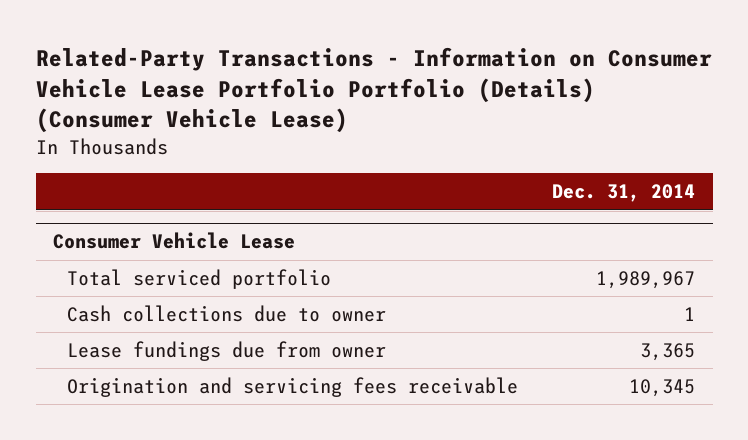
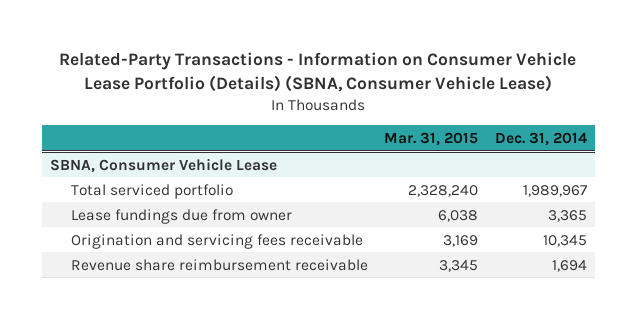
[35,47,712,134] Related-Party Transactions - Information on Consumer Vehicle Lease Portfolio Portfolio (Details) (Consumer Vehicle Lease) -> [59,52,577,93] Related-Party Transactions - Information on Consumer Vehicle Lease Portfolio (Details) (SBNA, Consumer Vehicle Lease)
none -> [384,131,479,146] Mar. 31, 2015
[52,232,295,250] Consumer Vehicle Lease -> [49,157,277,173] SBNA, Consumer Vehicle Lease
[66,305,386,323] Cash collections due to owner -> none
none -> [70,258,368,271] Revenue share reimbursement receivable

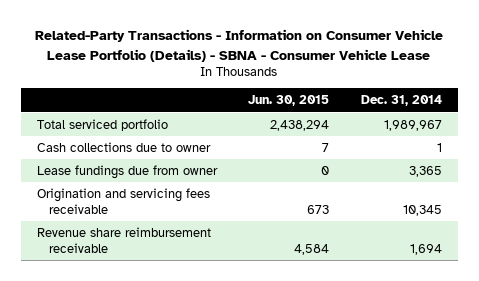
[59,52,577,93] Related-Party Transactions - Information on Consumer Vehicle Lease Portfolio (Details) (SBNA, Consumer Vehicle Lease) -> [35,29,444,62] Related-Party Transactions - Information on Consumer Vehicle Lease Portfolio (Details) - SBNA - Consumer Vehicle Lease
[384,131,479,146] Mar. 31, 2015 -> none
none -> [248,95,330,107] Jun. 30, 2015
[49,157,277,173] SBNA, Consumer Vehicle Lease -> none
none -> [37,141,212,152] Cash collections due to owner

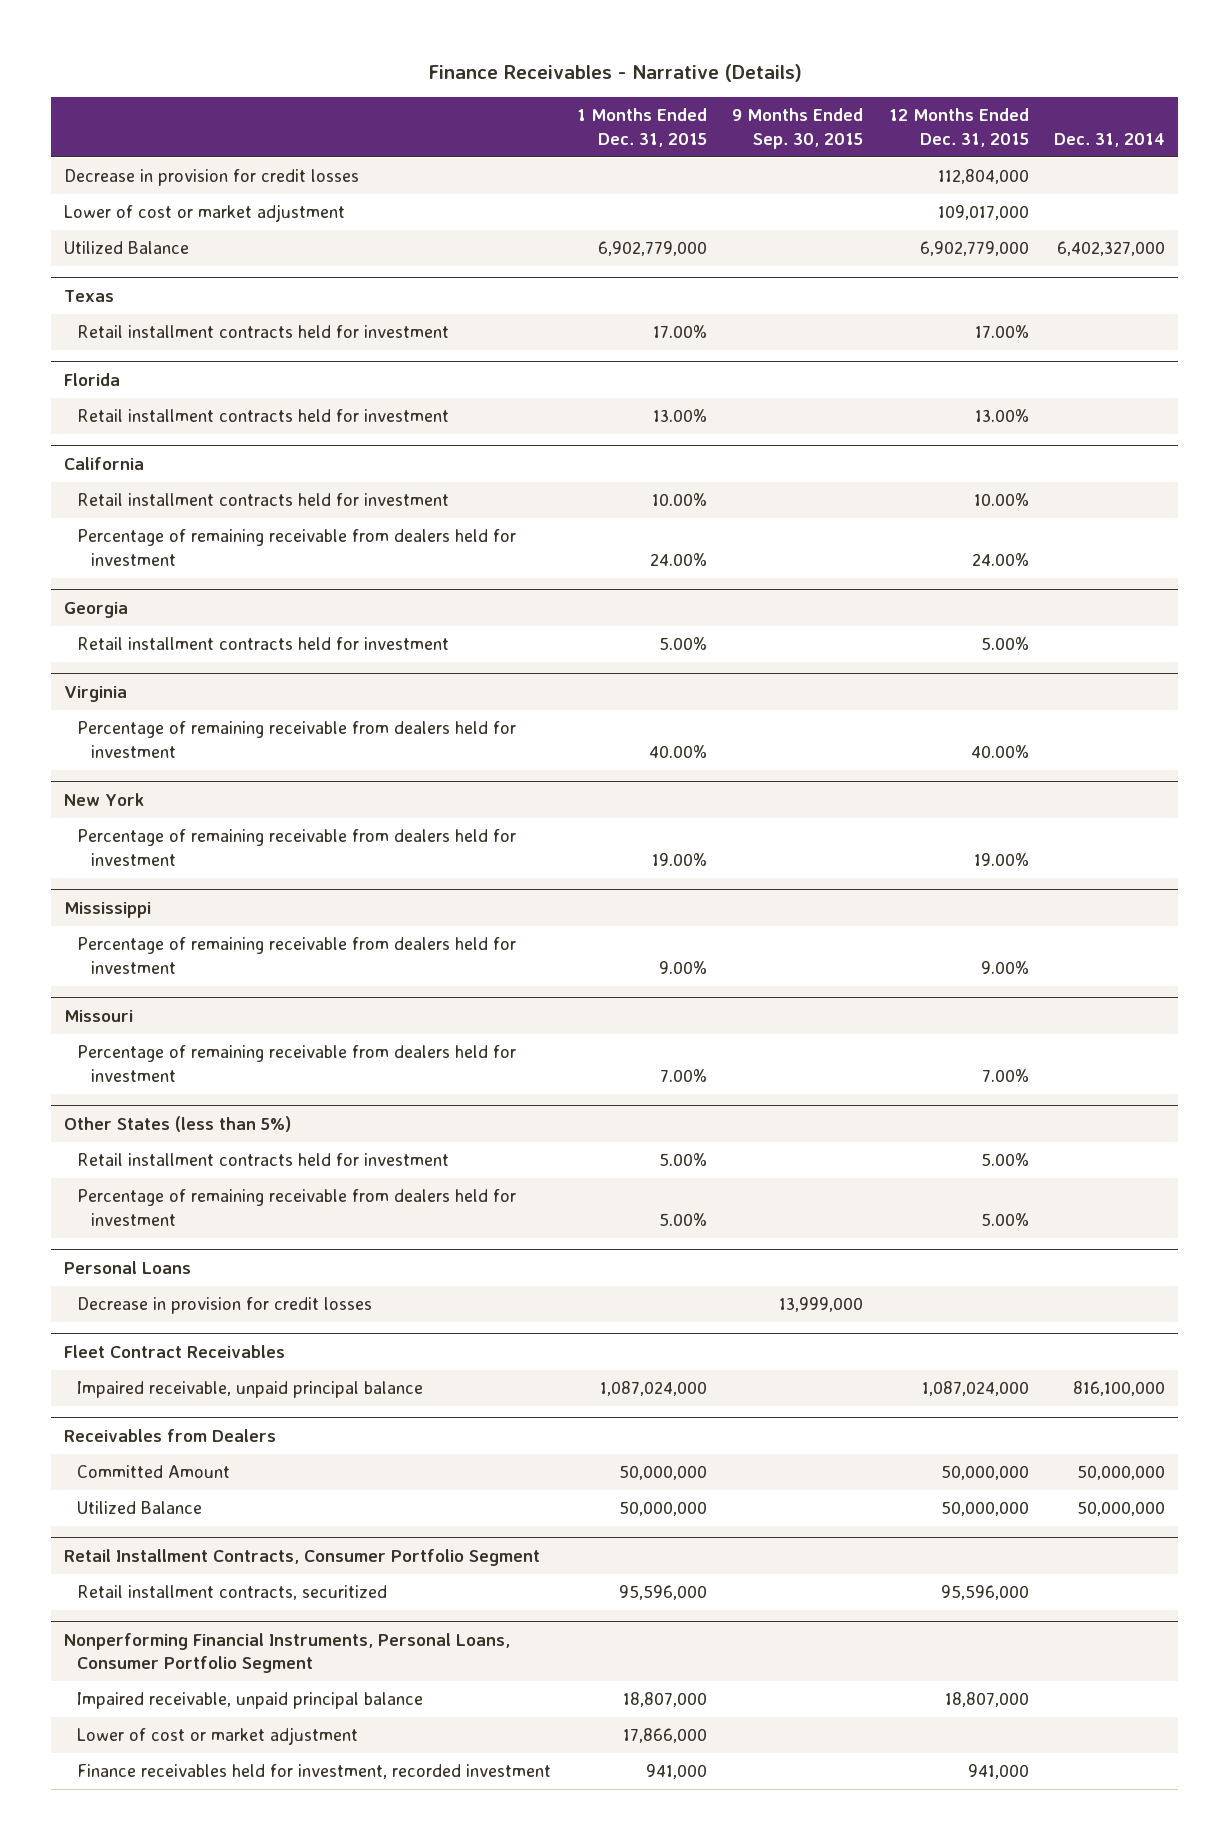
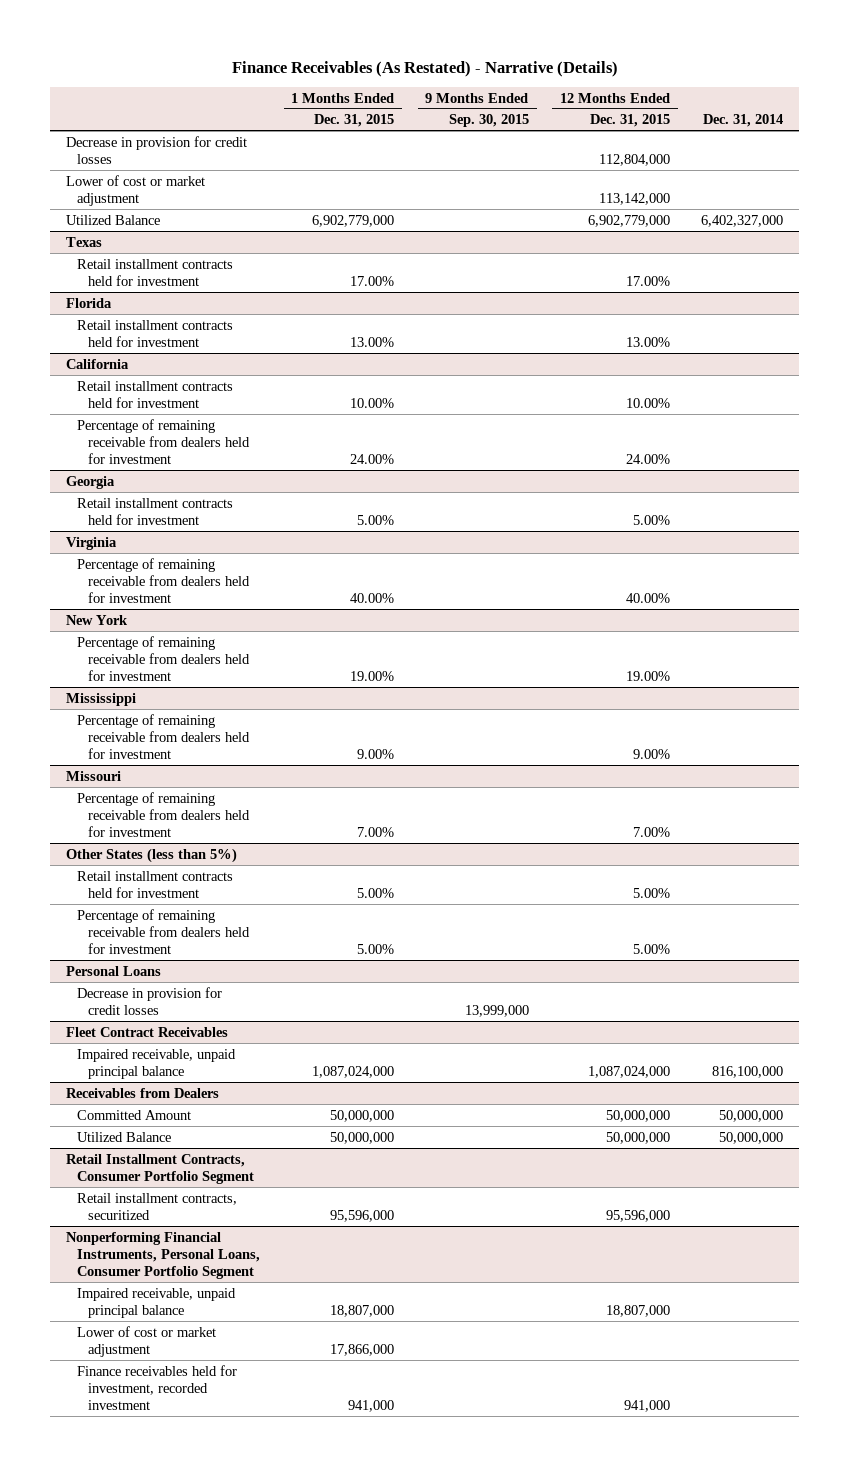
[427,64,802,83] Finance Receivables - Narrative (Details) -> [231,60,618,77] Finance Receivables (As Restated) - Narrative (Details)
[937,205,1029,221] 109,017,000 -> [599,192,671,205] 113,142,000

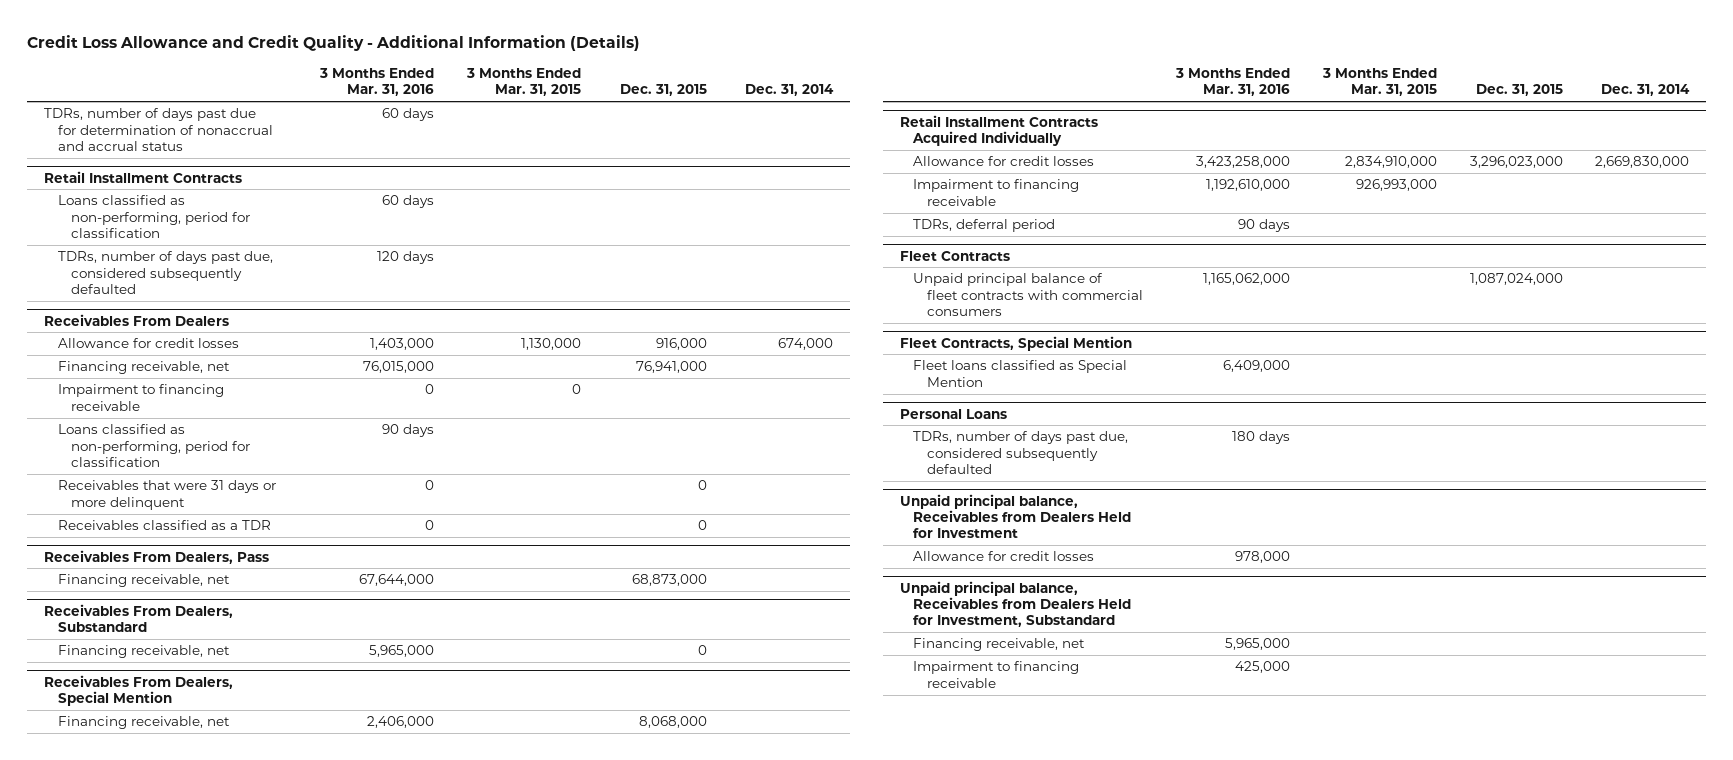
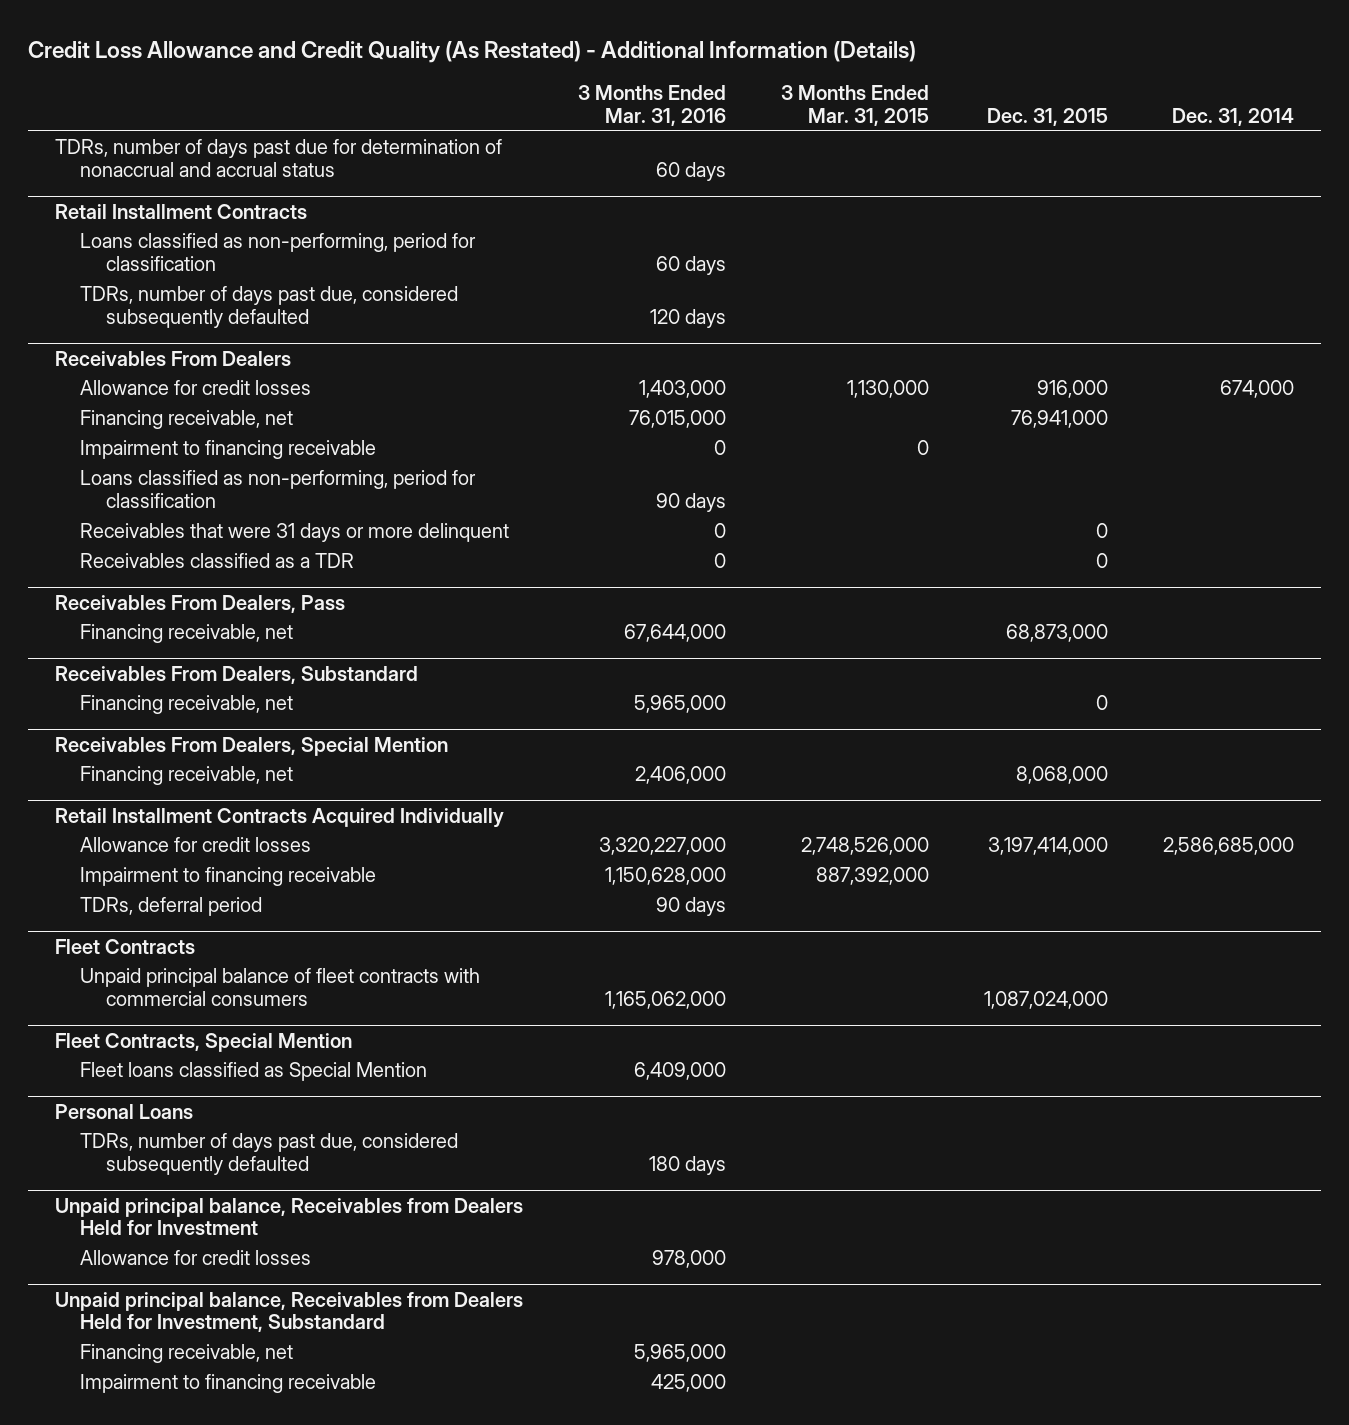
[27,35,641,52] Credit Loss Allowance and Credit Quality - Additional Information (Details) -> [27,41,916,64] Credit Loss Allowance and Credit Quality (As Restated) - Additional Information (Details)
[1196,156,1291,169] 3,423,258,000 -> [598,837,726,856] 3,320,227,000
[1344,156,1437,169] 2,834,910,000 -> [800,837,929,856] 2,748,526,000
[1469,156,1563,169] 3,296,023,000 -> [987,837,1108,856] 3,197,414,000
[1595,156,1690,169] 2,669,830,000 -> [1162,837,1294,856] 2,586,685,000
[1206,179,1291,192] 1,192,610,000 -> [604,867,726,886] 1,150,628,000
[1355,179,1437,192] 926,993,000 -> [815,867,929,886] 887,392,000

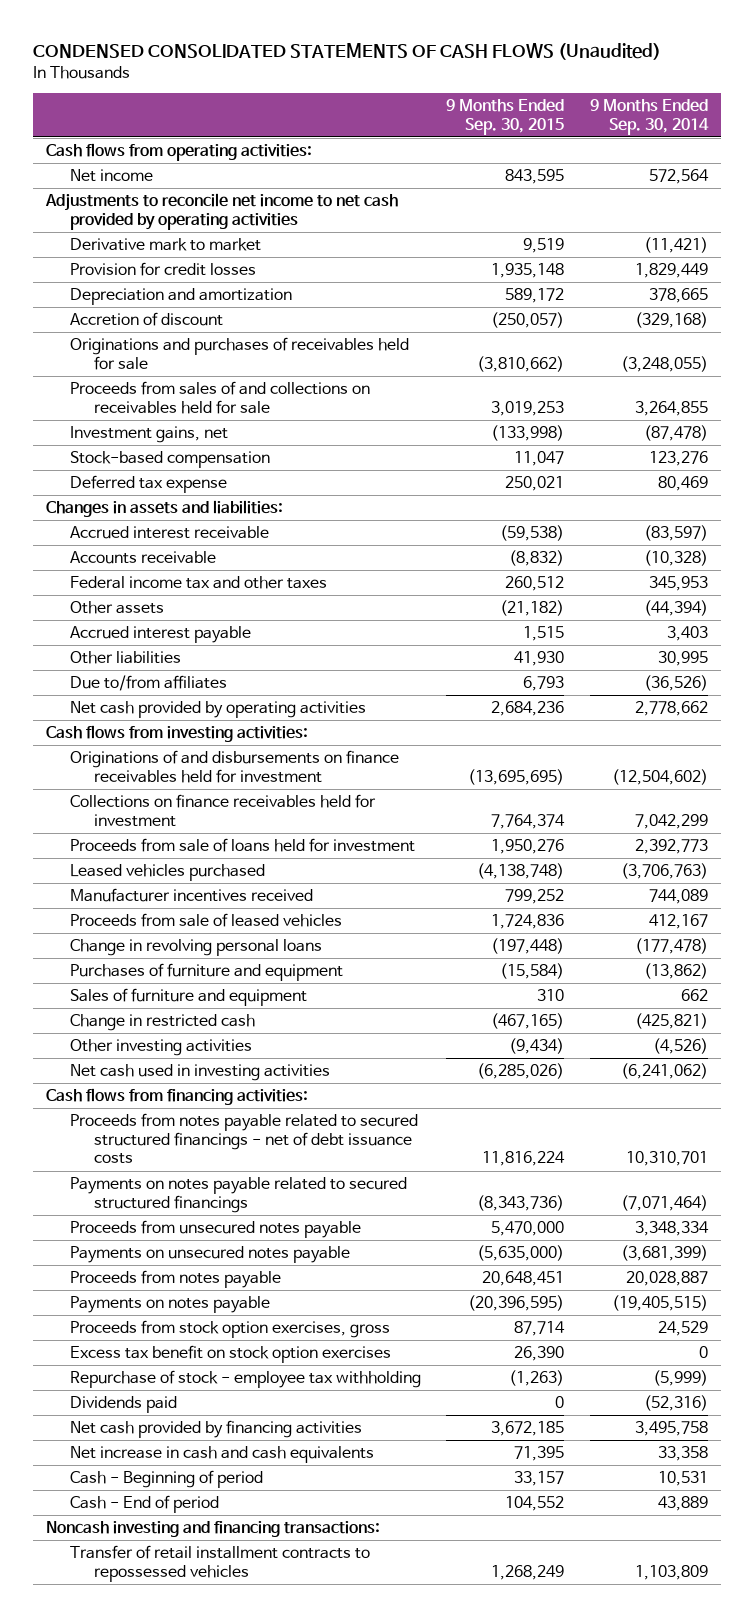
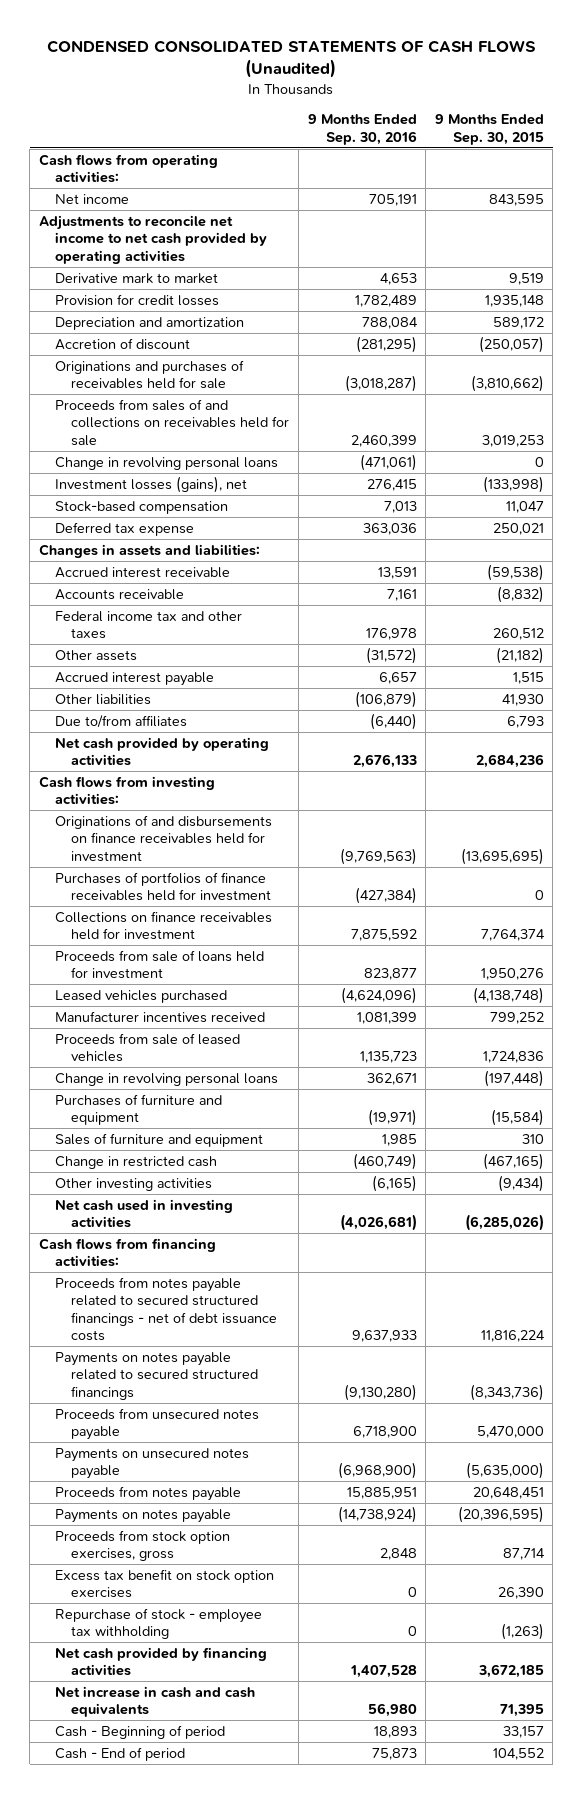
[589,99,709,135] 9 Months Ended Sep. 30, 2014 -> none
none -> [307,114,417,145] 9 Months Ended Sep. 30, 2016
none -> [55,456,279,470] Change in revolving personal loans
[69,426,228,444] Investment gains, net -> [55,475,248,493] Investment losses (gains), net
none -> [55,871,272,902] Purchases of portfolios of finance receivables held for investment
[69,1396,177,1414] Dividends paid -> none
[46,1521,381,1538] Noncash investing and financing transactions: -> none
[69,1545,370,1582] Transfer of retail installment contracts to repossessed vehicles -> none

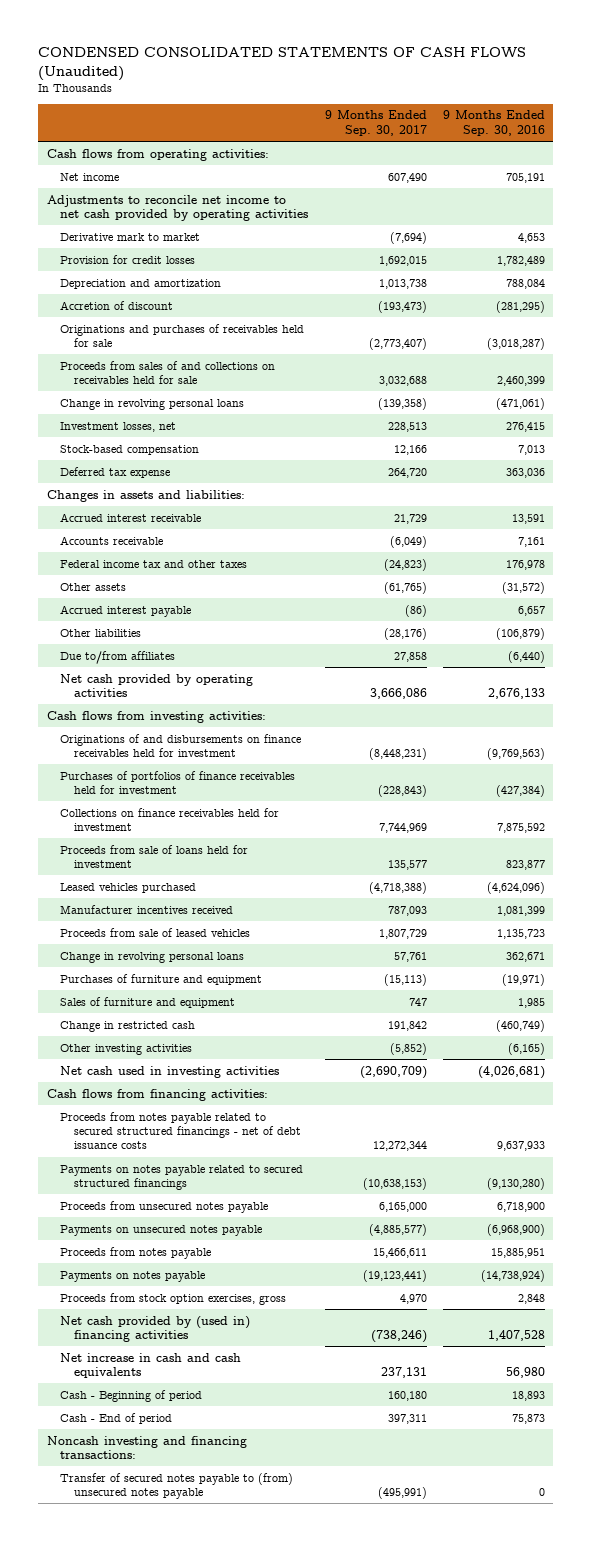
[434,114,544,145] 9 Months Ended Sep. 30, 2015 -> none
none -> [324,110,427,136] 9 Months Ended Sep. 30, 2017
[55,475,248,493] Investment losses (gains), net -> [60,421,177,432] Investment losses, net
[55,1568,275,1599] Excess tax benefit on stock option exercises -> none
[55,1607,263,1640] Repurchase of stock - employee tax withholding -> none
[55,1646,268,1677] Net cash provided by financing activities -> [60,1315,251,1342] Net cash provided by (used in) financing activities
none -> [46,1435,247,1459] Noncash investing and financing transactions:
none -> [60,1472,294,1499] Transfer of secured notes payable to (from) unsecured notes payable

